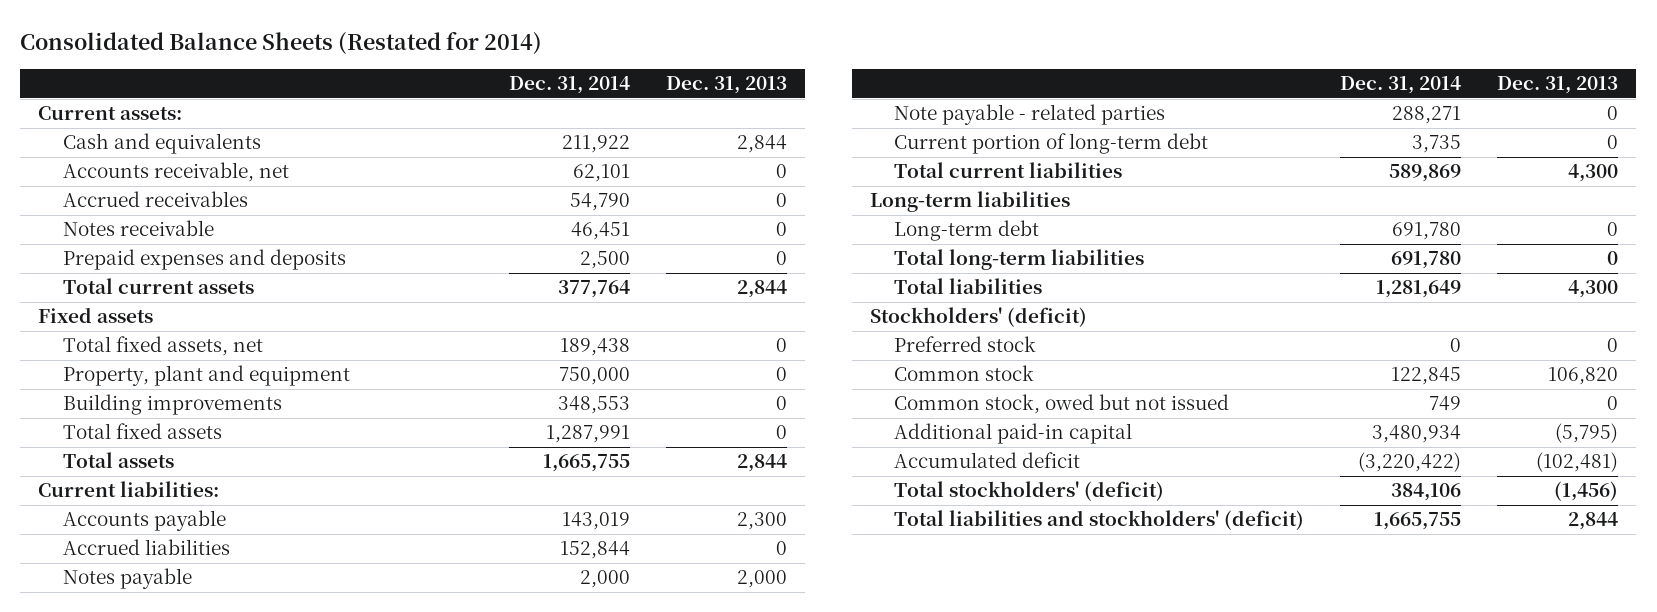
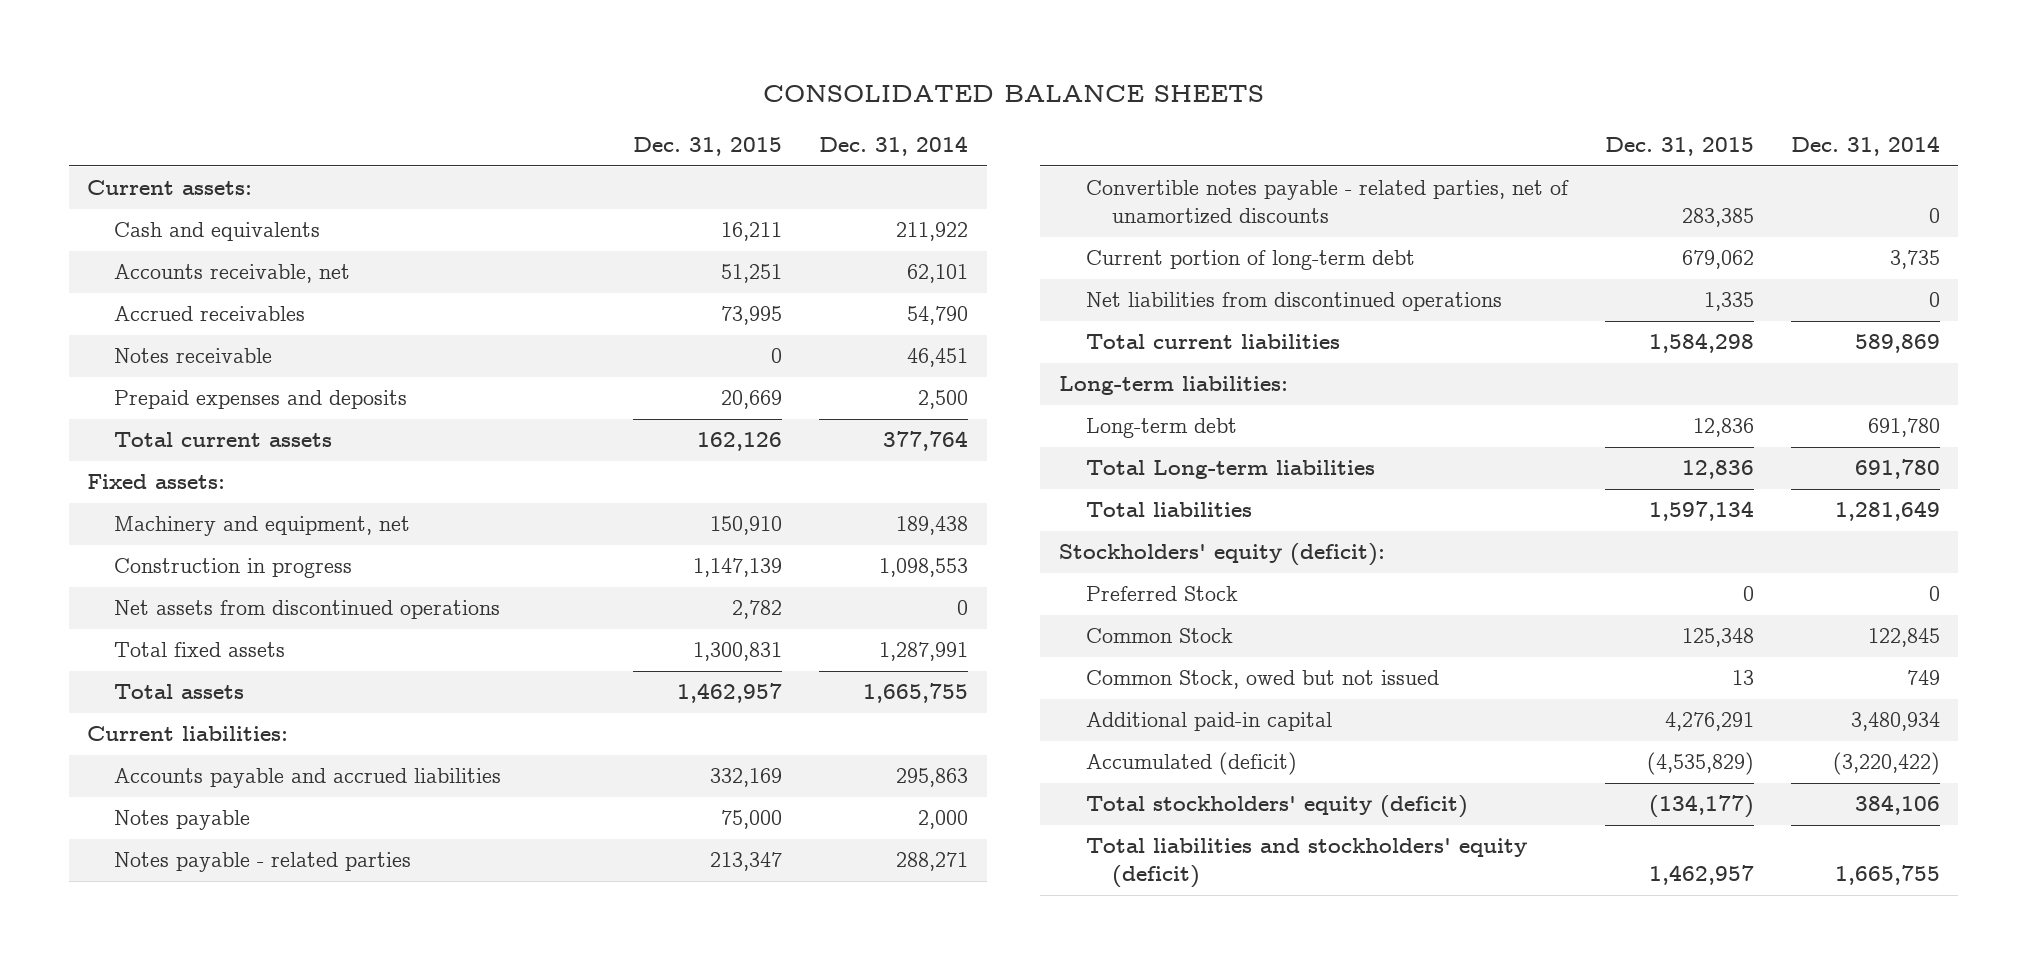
[20,31,543,55] Consolidated Balance Sheets (Restated for 2014) -> [762,85,1264,103] CONSOLIDATED BALANCE SHEETS
[665,76,787,95] Dec. 31, 2013 -> none
none -> [633,137,783,157] Dec. 31, 2015
[62,365,350,387] Property, plant and equipment -> none
[62,394,282,416] Building improvements -> none
[38,307,154,324] Fixed assets -> [87,474,226,490] Fixed assets:
[62,336,263,357] Total fixed assets, net -> [113,516,410,537] Machinery and equipment, net
none -> [113,558,352,579] Construction in progress
none -> [113,600,500,620] Net assets from discontinued operations
[62,510,226,532] Accounts payable -> none
[62,539,230,556] Accrued liabilities -> none
none -> [113,768,501,789] Accounts payable and accrued liabilities
[894,104,1166,126] Note payable - related parties -> [113,852,411,873] Notes payable - related parties
none -> [1085,180,1569,225] Convertible notes payable - related parties, net of unamortized discounts
none -> [1085,292,1502,312] Net liabilities from discontinued operations
[869,191,1070,213] Long-term liabilities -> [1058,376,1288,396] Long-term liabilities:
[894,249,1145,271] Total long-term liabilities -> [1085,460,1375,480] Total Long-term liabilities
[869,307,1087,328] Stockholders' (deficit) -> [1058,543,1385,567] Stockholders' equity (deficit):
[894,336,1037,353] Preferred stock -> [1085,586,1238,602] Preferred Stock
[894,365,1035,382] Common stock -> [1085,628,1233,644] Common Stock
[894,394,1230,415] Common stock, owed but not issued -> [1085,670,1439,690] Common Stock, owed but not issued
[894,452,1081,469] Accumulated deficit -> [1085,752,1297,776] Accumulated (deficit)
[894,481,1165,502] Total stockholders' (deficit) -> [1085,795,1468,819] Total stockholders' equity (deficit)
[894,510,1305,531] Total liabilities and stockholders' (deficit) -> [1085,838,1527,889] Total liabilities and stockholders' equity (deficit)

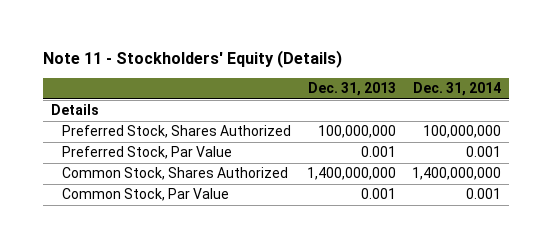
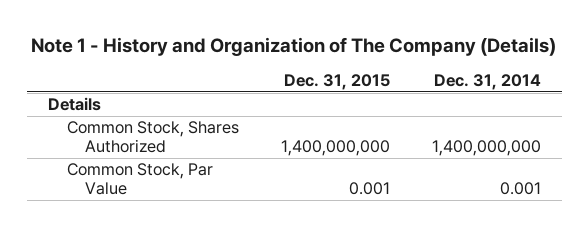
[42,50,342,69] Note 11 - Stockholders' Equity (Details) -> [31,37,557,57] Note 1 - History and Organization of The Company (Details)
[308,82,397,97] Dec. 31, 2013 -> none
none -> [283,74,390,91] Dec. 31, 2015
[62,125,292,139] Preferred Stock, Shares Authorized -> none
[62,146,233,160] Preferred Stock, Par Value -> none

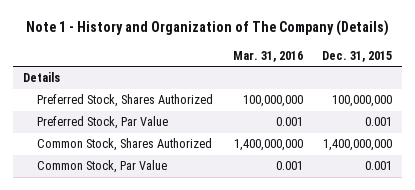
[433,74,541,91] Dec. 31, 2014 -> none
none -> [232,50,303,62] Mar. 31, 2016
none -> [36,94,213,108] Preferred Stock, Shares Authorized
none -> [36,116,168,130] Preferred Stock, Par Value

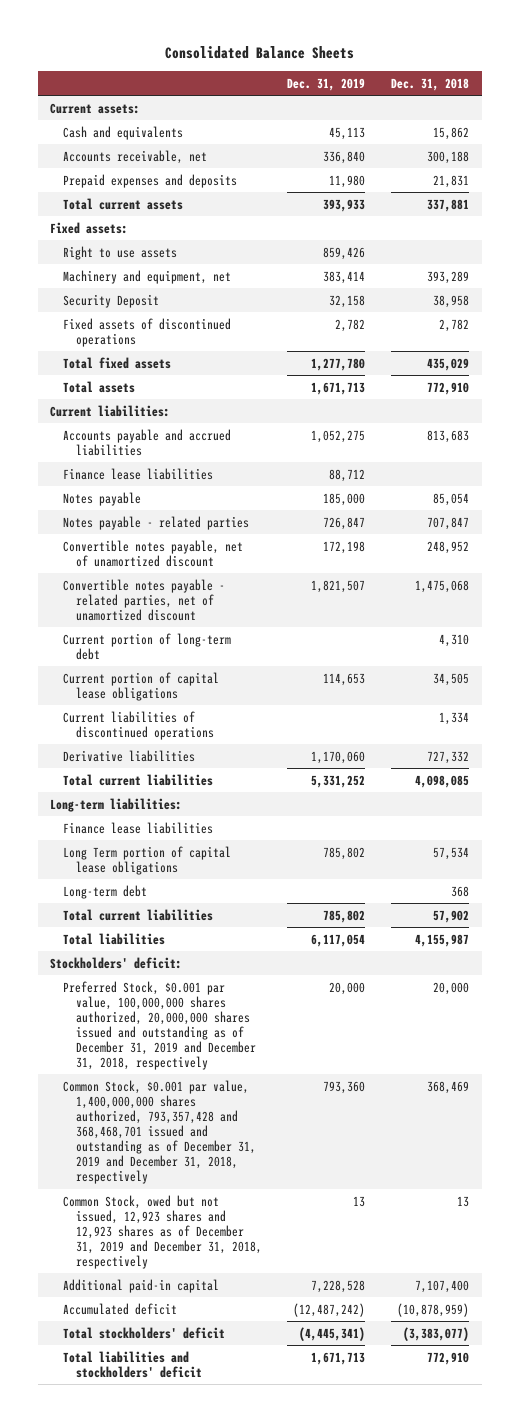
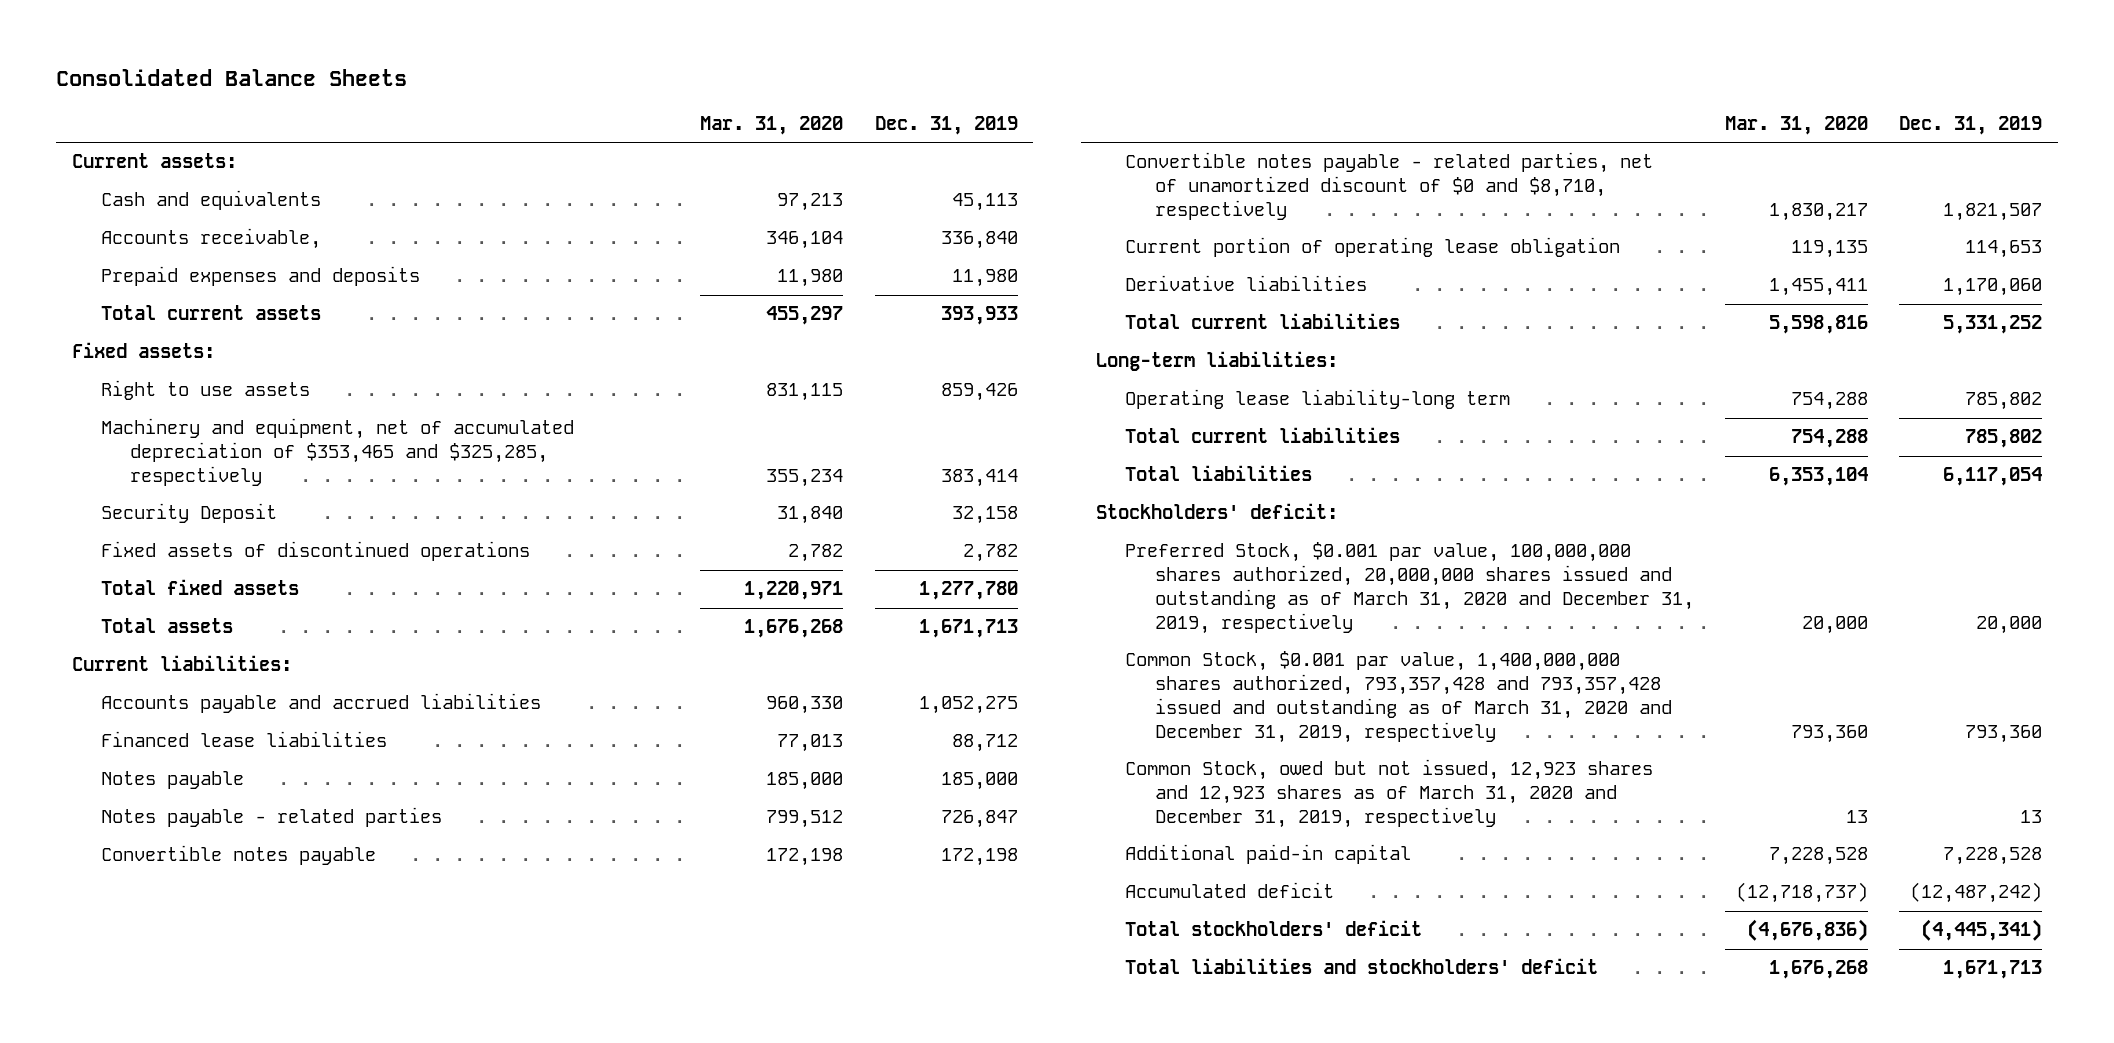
[390,77,469,91] Dec. 31, 2018 -> none
none -> [700,115,844,135] Mar. 31, 2020
[63,149,208,164] Accounts receivable, net -> [100,228,321,250] Accounts receivable,
[63,269,232,284] Machinery and equipment, net -> [100,418,574,487] Machinery and equipment, net of accumulated depreciation of $353,465 and $325,285, respectively
[63,467,214,480] Finance lease liabilities -> [100,731,387,748] Financed lease liabilities
[63,632,232,660] Current portion of long-term debt -> none
[63,710,214,740] Current liabilities of discontinued operations -> none
[63,539,244,567] Convertible notes payable, net of unamortized discount -> [100,845,376,866] Convertible notes payable
[63,578,226,621] Convertible notes payable - related parties, net of unamortized discount -> [1125,152,1654,221] Convertible notes payable - related parties, net of unamortized discount of $0 and $8,710, respectively
[63,671,220,701] Current portion of capital lease obligations -> [1125,237,1621,258] Current portion of operating lease obligation
[63,821,214,834] Finance lease liabilities -> none
[63,884,148,899] Long-term debt -> none
[63,845,232,875] Long Term portion of capital lease obligations -> [1125,389,1511,410] Operating lease liability-long term
[63,980,256,1070] Preferred Stock, $0.001 par value, 100,000,000 shares authorized, 20,000,000 shares issued and outstanding as of December 31, 2019 and December 31, 2018, respectively -> [1125,542,1694,635] Preferred Stock, $0.001 par value, 100,000,000 shares authorized, 20,000,000 shares issued and outstanding as of March 31, 2020 and December 31, 2019, respectively
[63,1079,256,1184] Common Stock, $0.001 par value, 1,400,000,000 shares authorized, 793,357,428 and 368,468,701 issued and outstanding as of December 31, 2019 and December 31, 2018, respectively -> [1125,651,1672,744] Common Stock, $0.001 par value, 1,400,000,000 shares authorized, 793,357,428 and 793,357,428 issued and outstanding as of March 31, 2020 and December 31, 2019, respectively
[63,1194,262,1269] Common Stock, owed but not issued, 12,923 shares and 12,923 shares as of December 31, 2019 and December 31, 2018, respectively -> [1125,759,1654,829] Common Stock, owed but not issued, 12,923 shares and 12,923 shares as of March 31, 2020 and December 31, 2019, respectively

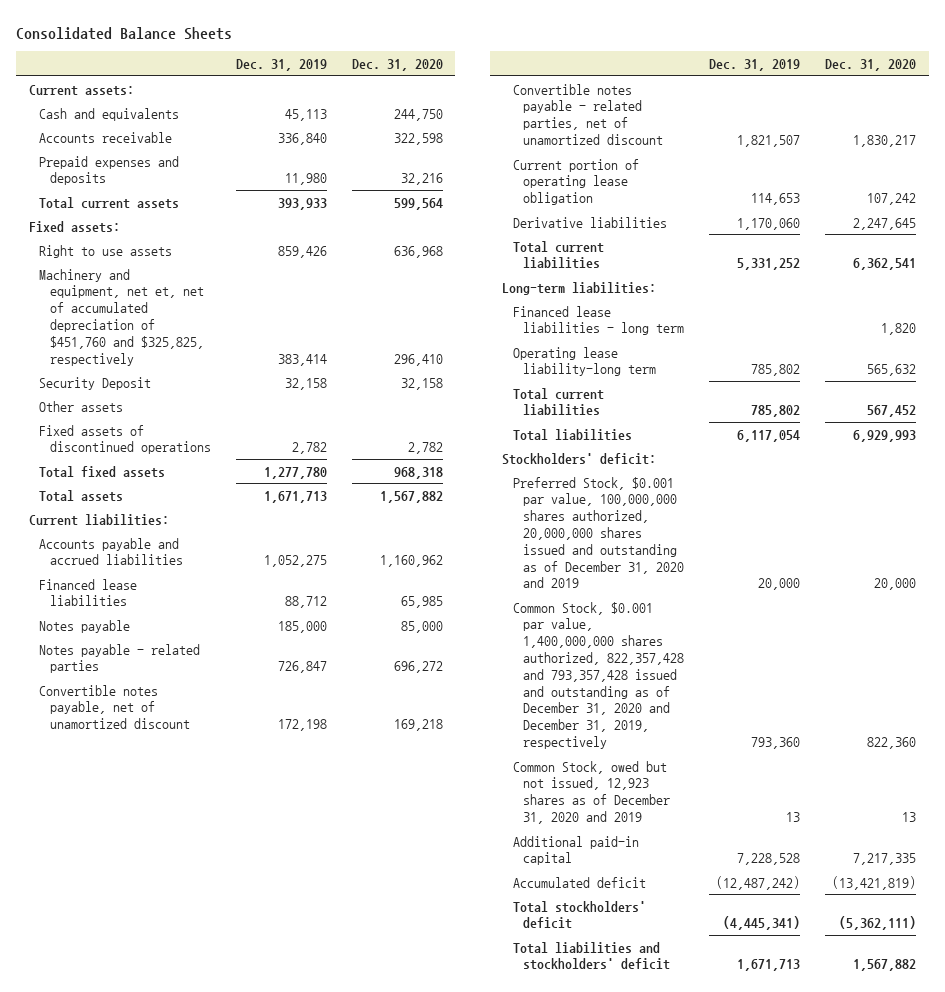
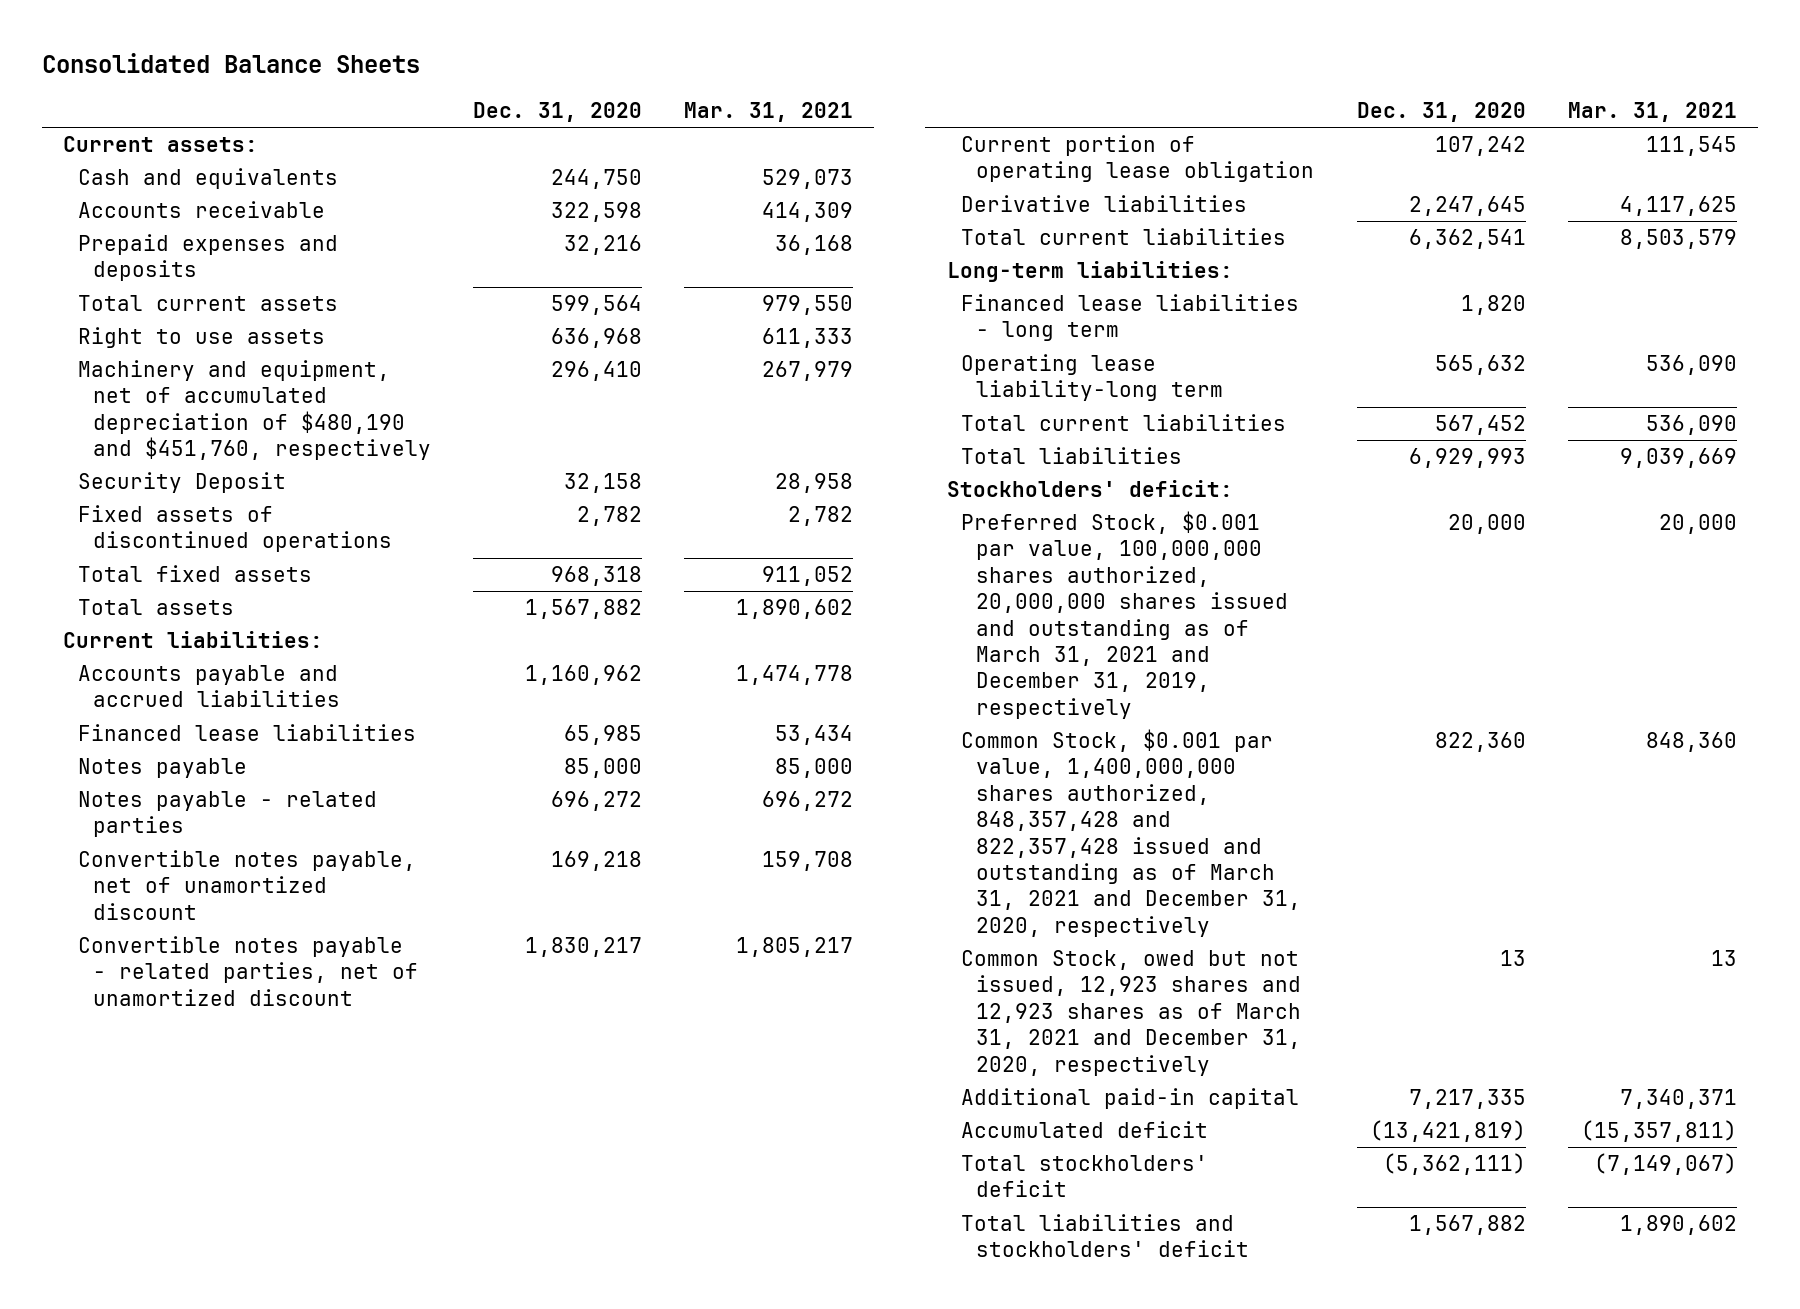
[235,58,327,71] Dec. 31, 2019 -> none
none -> [684,101,854,122] Mar. 31, 2021
[28,220,120,233] Fixed assets: -> none
[39,268,204,366] Machinery and equipment, net et, net of accumulated depreciation of $451,760 and $325,825, respectively -> [77,360,431,461] Machinery and equipment, net of accumulated depreciation of $480,190 and $451,760, respectively
[39,400,124,412] Other assets -> none
[512,476,685,589] Preferred Stock, $0.001 par value, 100,000,000 shares authorized, 20,000,000 shares issued and outstanding as of December 31, 2020 and 2019 -> [961,511,1289,719] Preferred Stock, $0.001 par value, 100,000,000 shares authorized, 20,000,000 shares issued and outstanding as of March 31, 2021 and December 31, 2019, respectively
[512,601,685,749] Common Stock, $0.001 par value, 1,400,000,000 shares authorized, 822,357,428 and 793,357,428 issued and outstanding as of December 31, 2020 and December 31, 2019, respectively -> [961,729,1302,937] Common Stock, $0.001 par value, 1,400,000,000 shares authorized, 848,357,428 and 822,357,428 issued and outstanding as of March 31, 2021 and December 31, 2020, respectively
[512,760,671,825] Common Stock, owed but not issued, 12,923 shares as of December 31, 2020 and 2019 -> [961,950,1302,1076] Common Stock, owed but not issued, 12,923 shares and 12,923 shares as of March 31, 2021 and December 31, 2020, respectively

